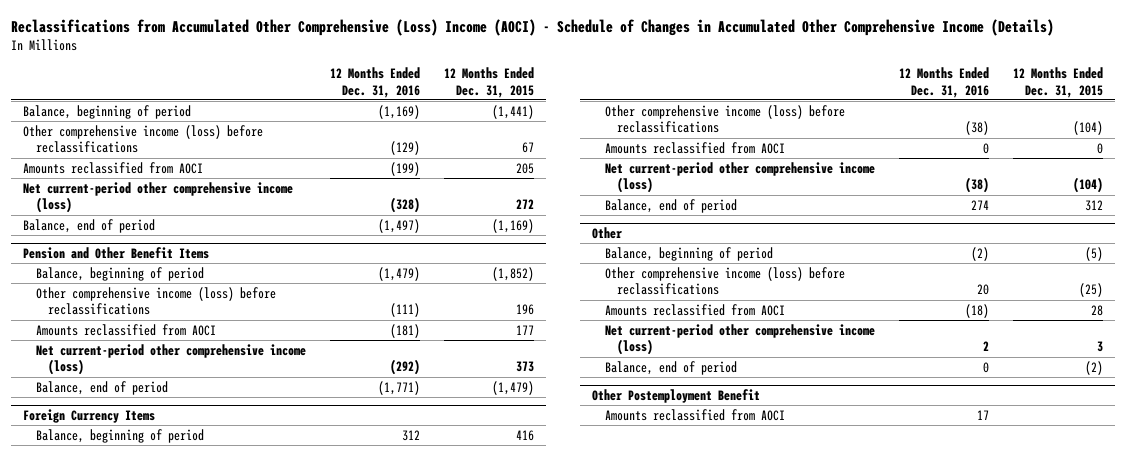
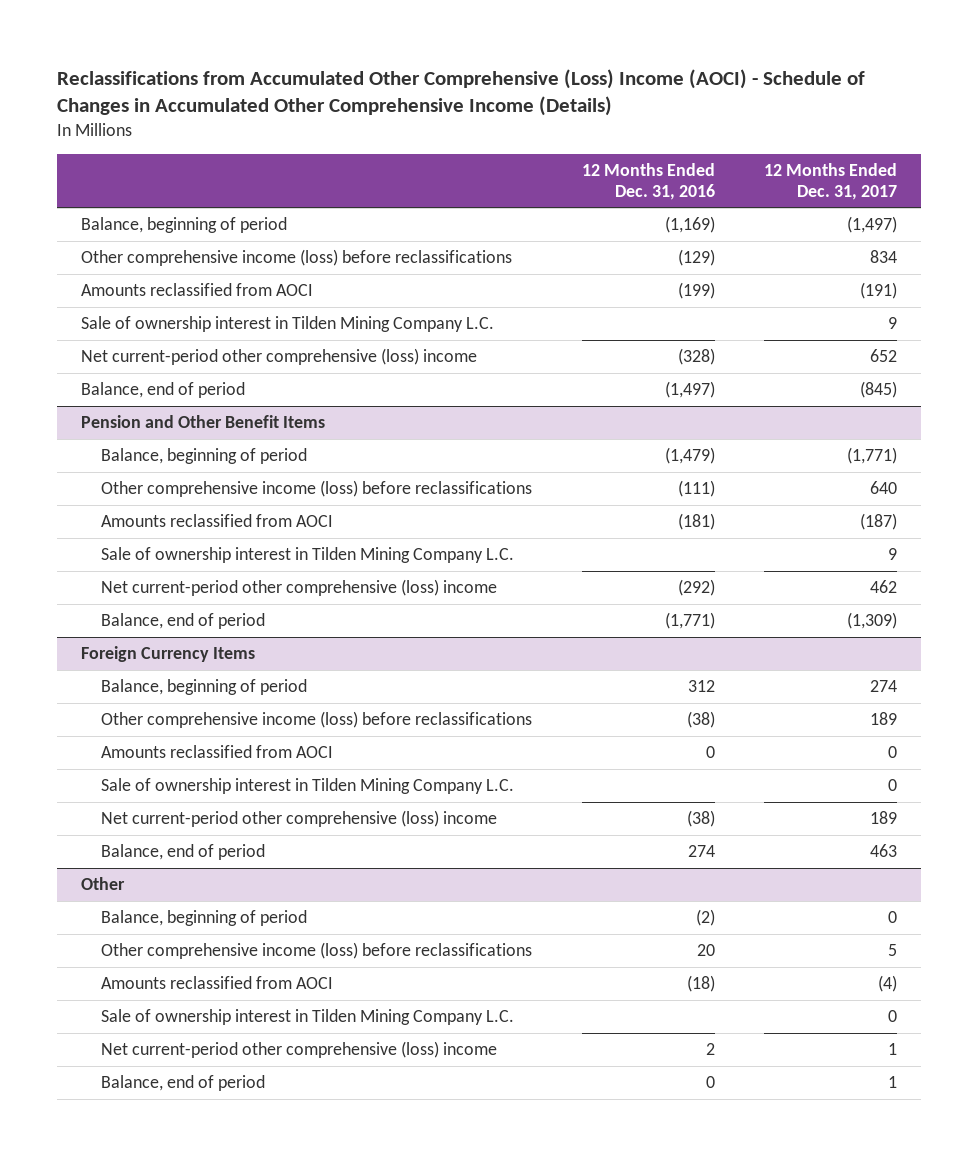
[444,67,535,98] 12 Months Ended Dec. 31, 2015 -> none
none -> [763,163,897,200] 12 Months Ended Dec. 31, 2017
none -> [81,316,495,333] Sale of ownership interest in Tilden Mining Company L.C.
[23,181,294,214] Net current-period other comprehensive income (loss) -> [81,348,478,366] Net current-period other comprehensive (loss) income
none -> [101,547,515,564] Sale of ownership interest in Tilden Mining Company L.C.
[35,343,306,376] Net current-period other comprehensive income (loss) -> [101,579,498,597] Net current-period other comprehensive (loss) income
none -> [101,778,515,795] Sale of ownership interest in Tilden Mining Company L.C.
[604,161,875,194] Net current-period other comprehensive income (loss) -> [101,810,498,828] Net current-period other comprehensive (loss) income
none -> [101,1009,515,1026] Sale of ownership interest in Tilden Mining Company L.C.
[604,323,875,356] Net current-period other comprehensive income (loss) -> [101,1041,498,1059] Net current-period other comprehensive (loss) income
[592,389,761,404] Other Postemployment Benefit -> none
[604,408,785,421] Amounts reclassified from AOCI -> none

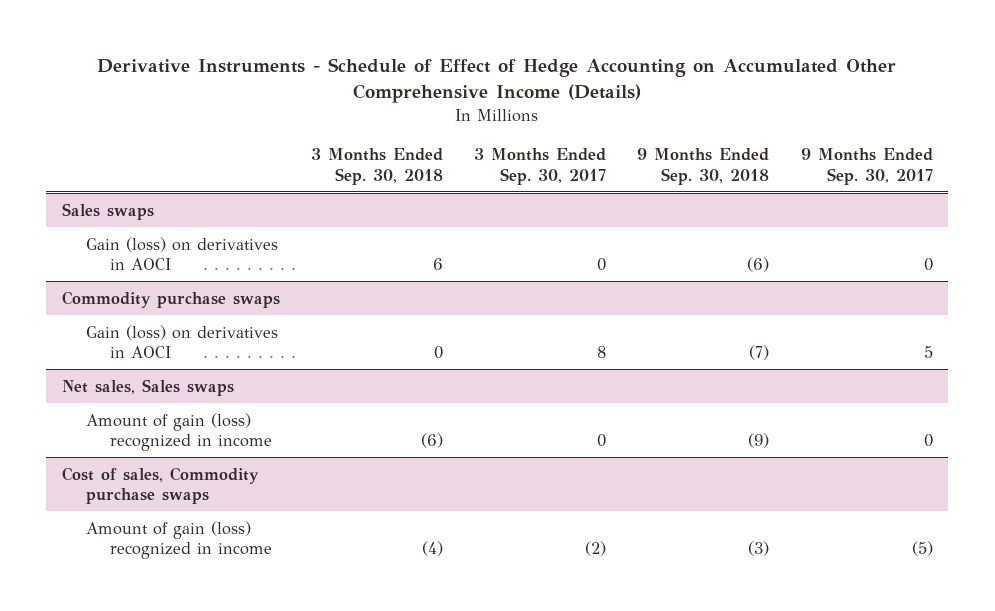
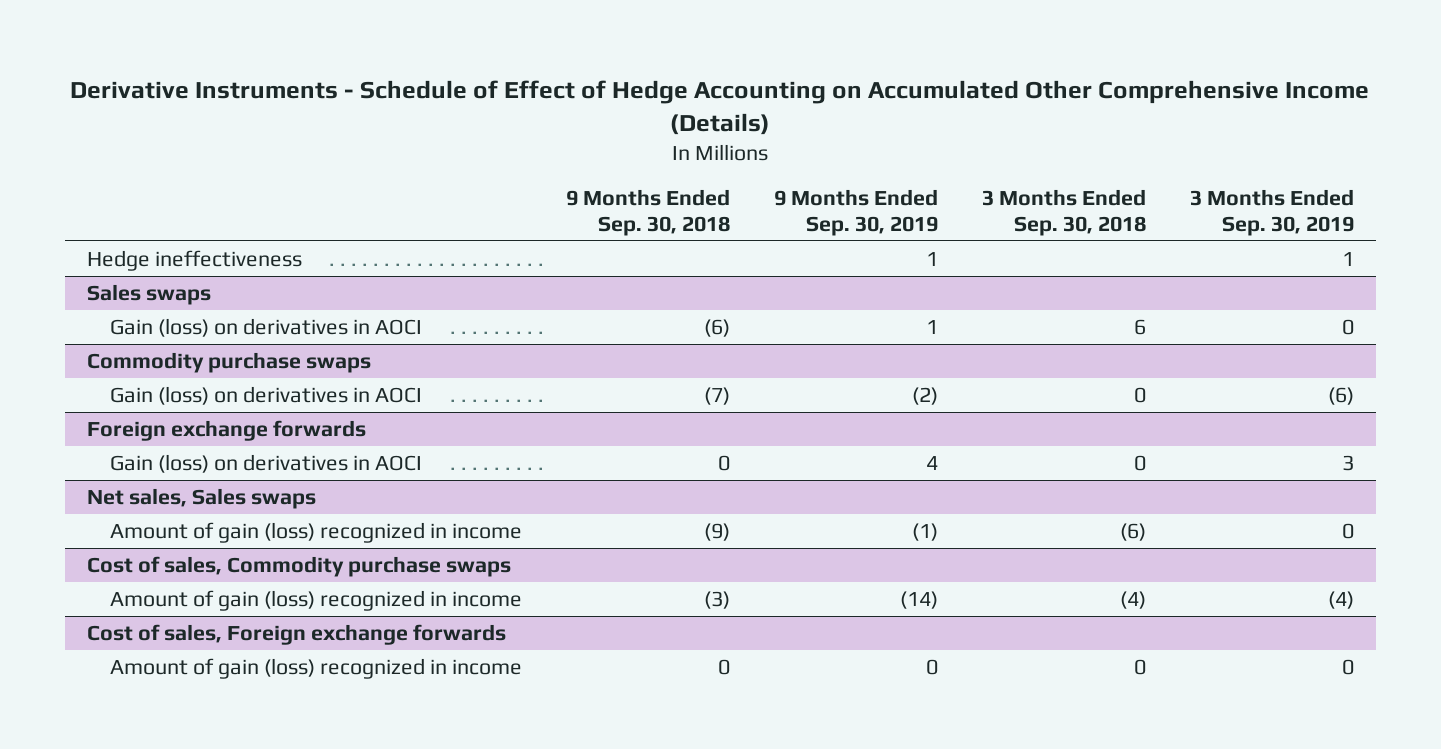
[474,148,607,185] 3 Months Ended Sep. 30, 2017 -> none
[800,148,933,185] 9 Months Ended Sep. 30, 2017 -> none
none -> [774,189,939,236] 9 Months Ended Sep. 30, 2019
none -> [1190,189,1355,236] 3 Months Ended Sep. 30, 2019
none -> [86,249,302,271] Hedge ineffectiveness
none -> [86,419,366,441] Foreign exchange forwards
none -> [109,453,422,473] Gain (loss) on derivatives in AOCI
none -> [86,623,506,645] Cost of sales, Foreign exchange forwards
none -> [109,657,522,679] Amount of gain (loss) recognized in income

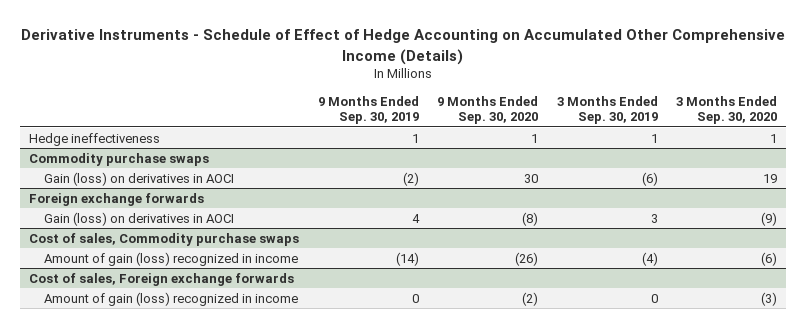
[566,189,731,236] 9 Months Ended Sep. 30, 2018 -> none
[982,189,1147,236] 3 Months Ended Sep. 30, 2018 -> none
none -> [437,96,539,125] 9 Months Ended Sep. 30, 2020
none -> [676,96,778,125] 3 Months Ended Sep. 30, 2020
[86,283,211,305] Sales swaps -> none
[109,317,422,337] Gain (loss) on derivatives in AOCI -> none
[86,487,316,509] Net sales, Sales swaps -> none
[109,521,522,543] Amount of gain (loss) recognized in income -> none

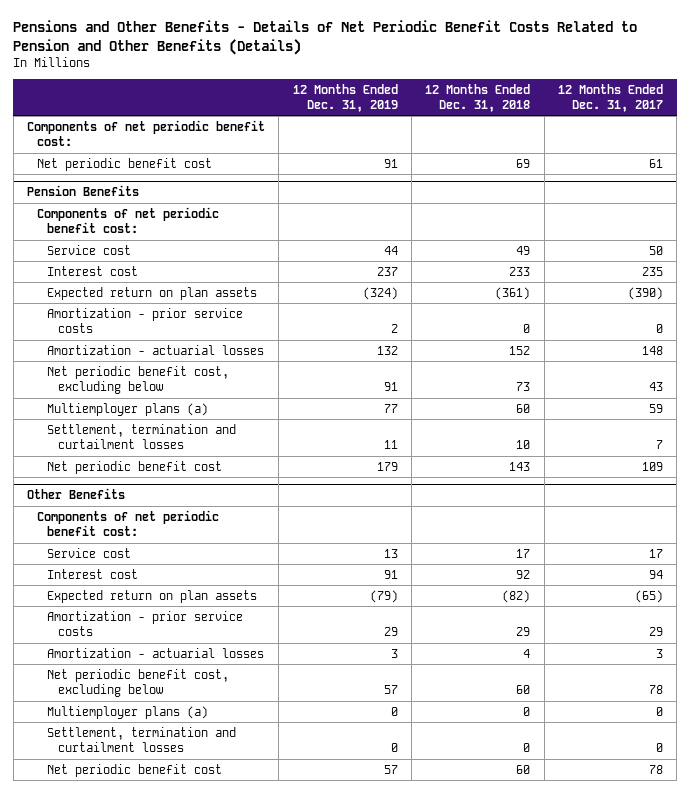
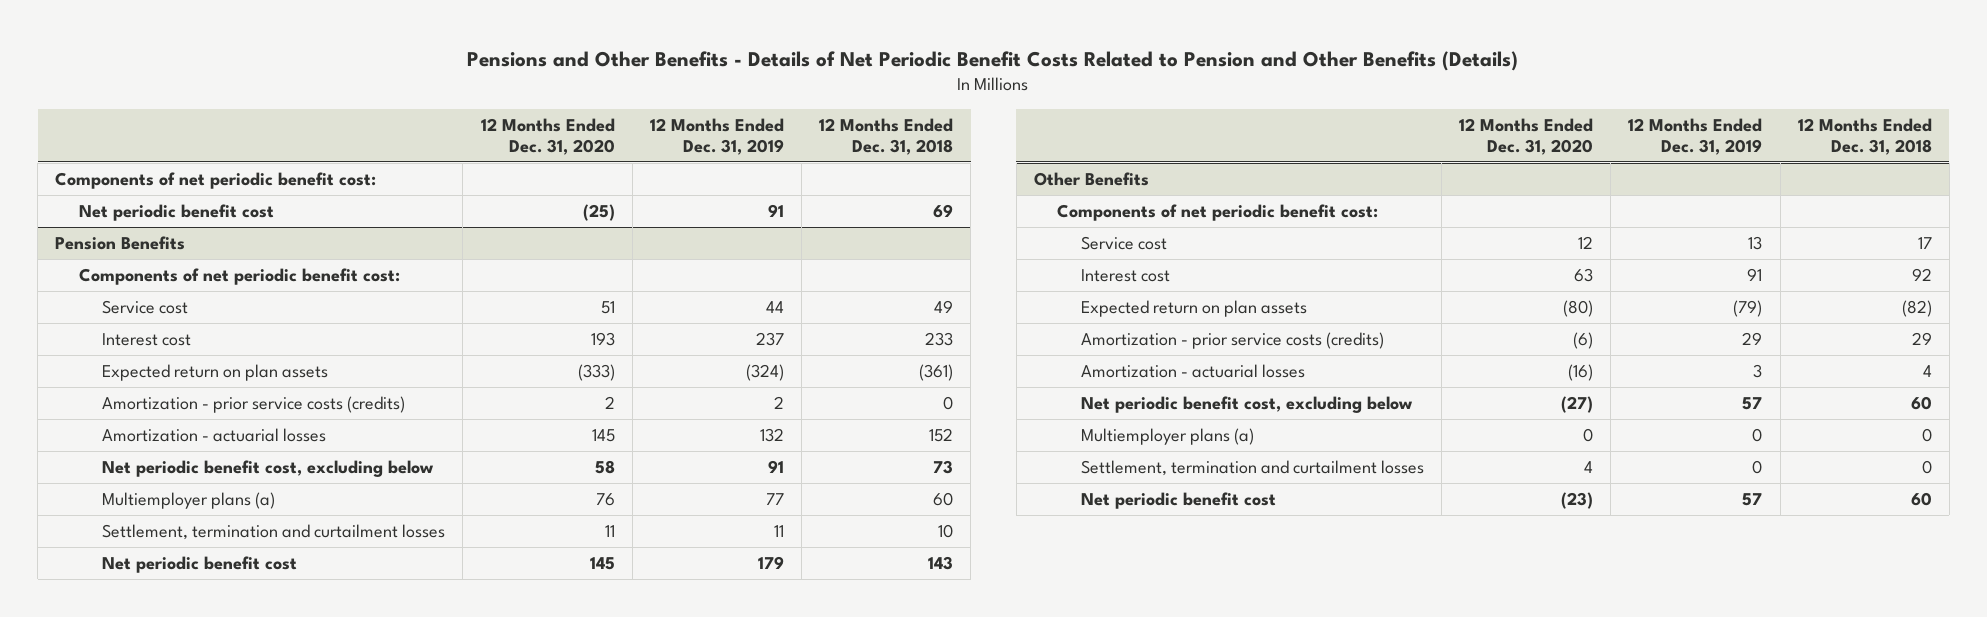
[558,83,664,112] 12 Months Ended Dec. 31, 2017 -> none
none -> [480,117,615,155] 12 Months Ended Dec. 31, 2020
[47,307,244,334] Amortization - prior service costs -> [102,395,406,413] Amortization - prior service costs (credits)
[47,610,244,637] Amortization - prior service costs -> [1080,331,1384,349] Amortization - prior service costs (credits)

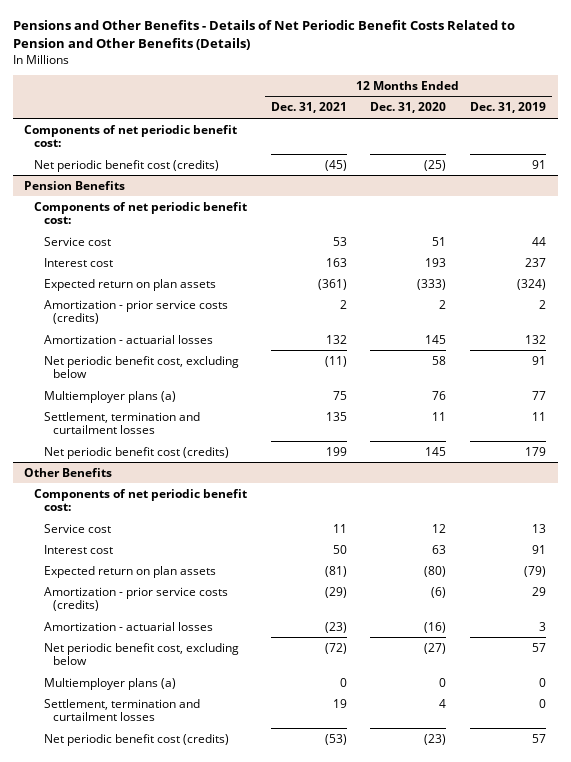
[819,117,954,155] 12 Months Ended Dec. 31, 2018 -> none
none -> [270,102,347,114] Dec. 31, 2021
[78,203,274,221] Net periodic benefit cost -> [34,159,220,172] Net periodic benefit cost (credits)
[102,555,298,573] Net periodic benefit cost -> [43,446,229,459] Net periodic benefit cost (credits)
[1080,491,1276,509] Net periodic benefit cost -> [43,733,229,746] Net periodic benefit cost (credits)

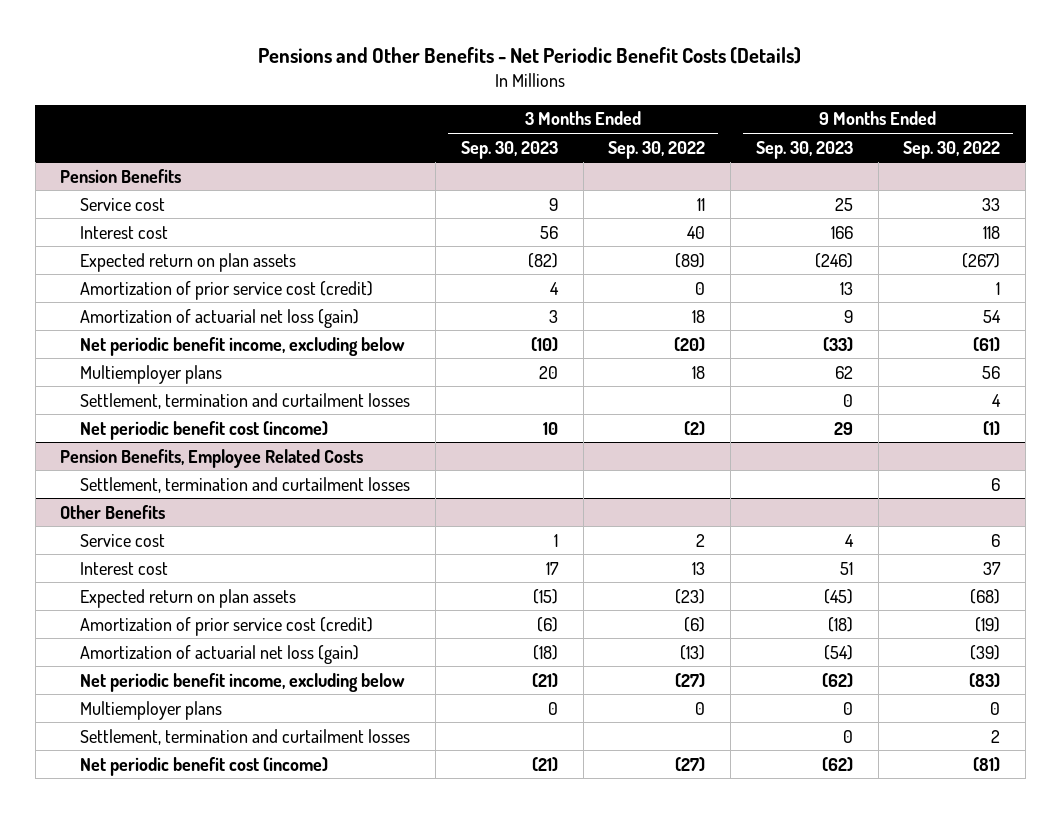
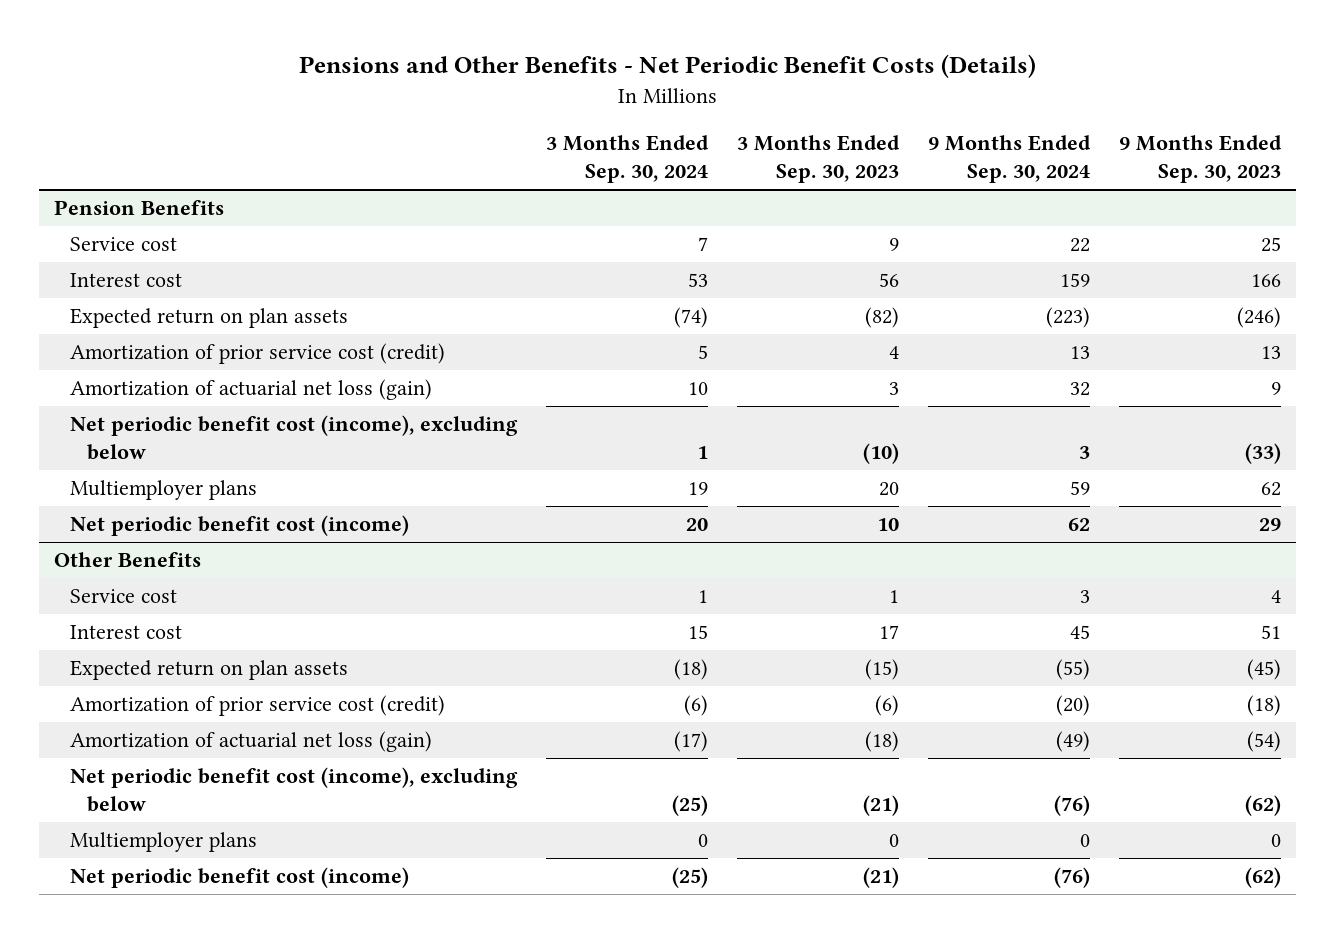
[608,140,706,159] Sep. 30, 2022 -> none
[903,140,1001,159] Sep. 30, 2022 -> none
none -> [546,135,710,184] 3 Months Ended Sep. 30, 2024
none -> [928,135,1092,184] 9 Months Ended Sep. 30, 2024
[80,336,406,356] Net periodic benefit income, excluding below -> [70,415,519,461] Net periodic benefit cost (income), excluding below
[80,392,411,409] Settlement, termination and curtailment losses -> none
[60,448,364,468] Pension Benefits, Employee Related Costs -> none
[80,476,411,493] Settlement, termination and curtailment losses -> none
[80,672,406,692] Net periodic benefit income, excluding below -> [70,767,519,813] Net periodic benefit cost (income), excluding below
[80,728,411,745] Settlement, termination and curtailment losses -> none

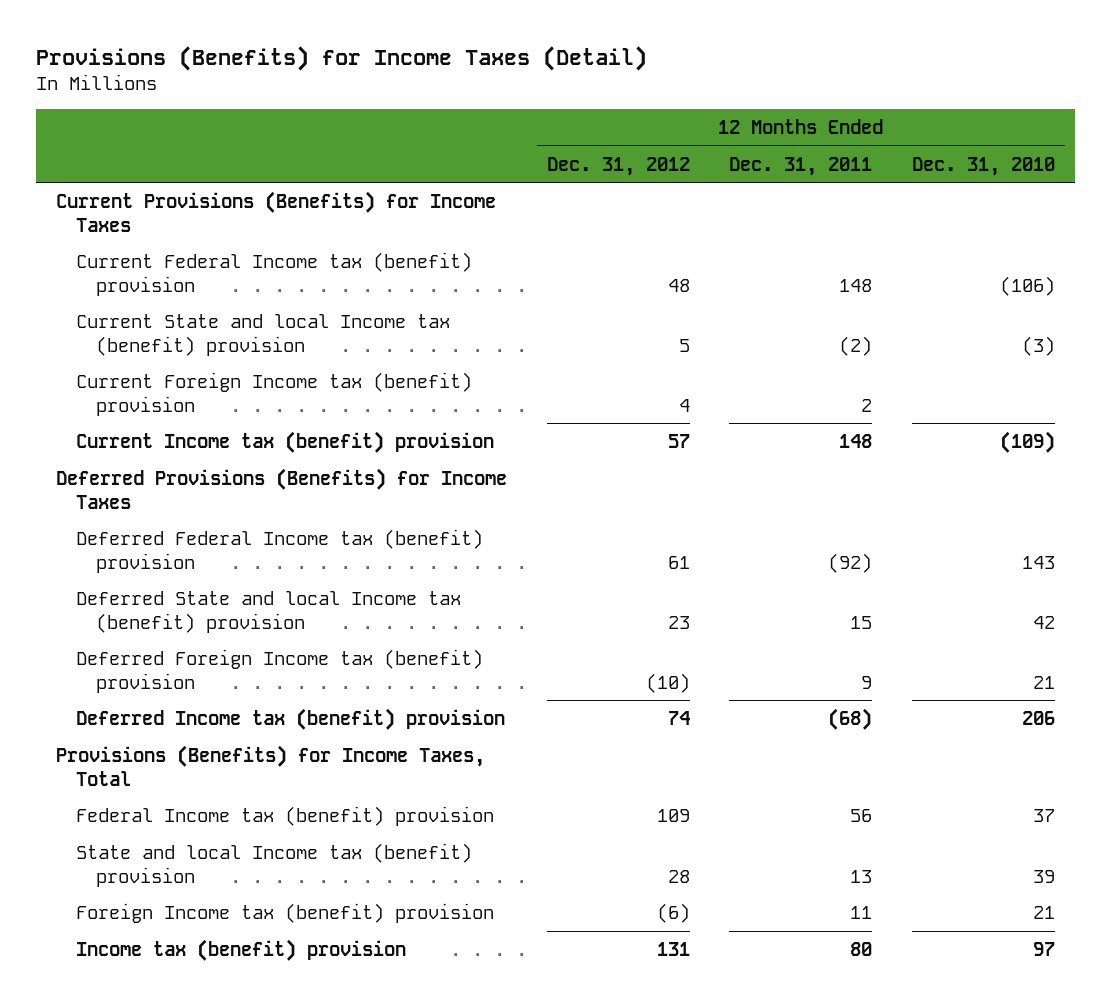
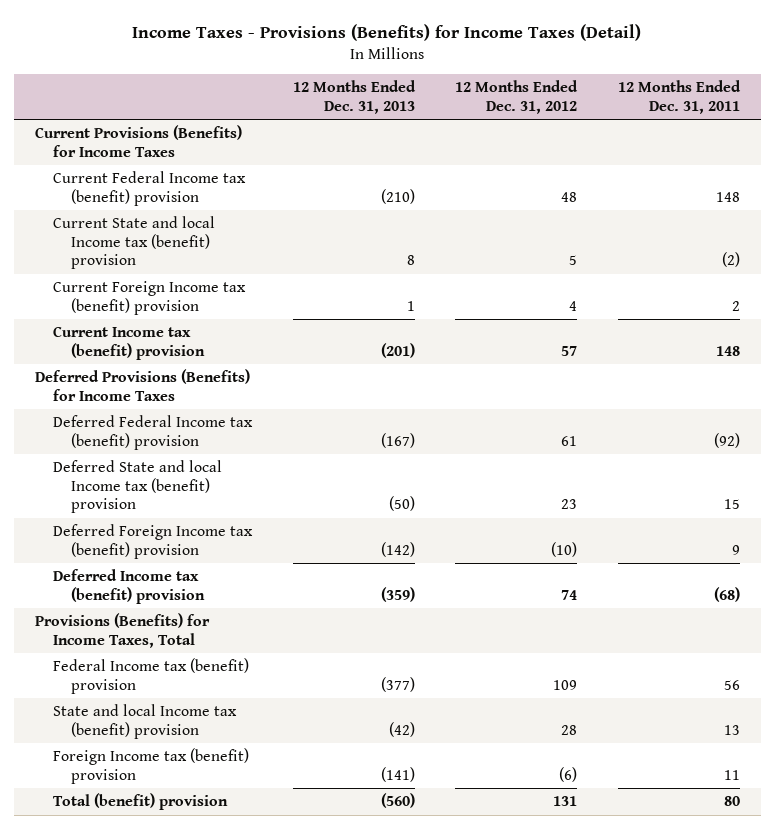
[36,46,648,72] Provisions (Benefits) for Income Taxes (Detail) -> [132,23,642,41] Income Taxes - Provisions (Benefits) for Income Taxes (Detail)
[912,156,1056,176] Dec. 31, 2010 -> none
none -> [292,80,416,114] 12 Months Ended Dec. 31, 2013
[76,938,407,961] Income tax (benefit) provision -> [52,793,228,811] Total (benefit) provision

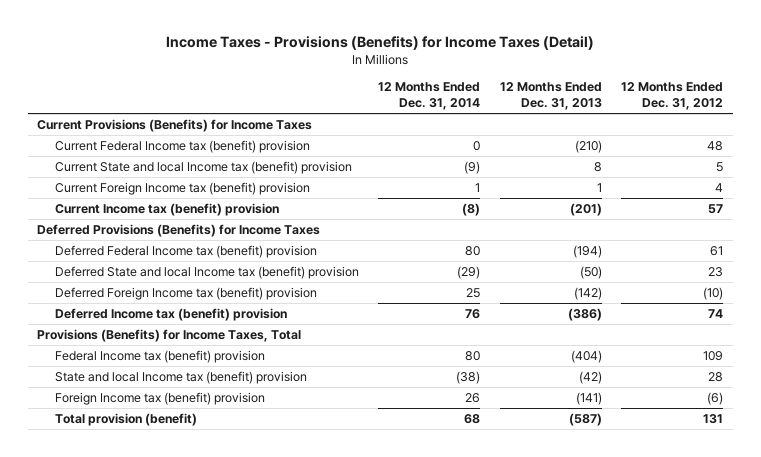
[618,80,742,114] 12 Months Ended Dec. 31, 2011 -> none
none -> [378,82,481,111] 12 Months Ended Dec. 31, 2014
[380,432,415,448] (167) -> [572,244,602,258] (194)
[380,586,415,602] (359) -> [567,307,602,321] (386)
[380,676,415,692] (377) -> [570,349,602,363] (404)
[52,793,228,811] Total (benefit) provision -> [54,412,197,426] Total provision (benefit)
[380,793,415,809] (560) -> [568,412,602,426] (587)

